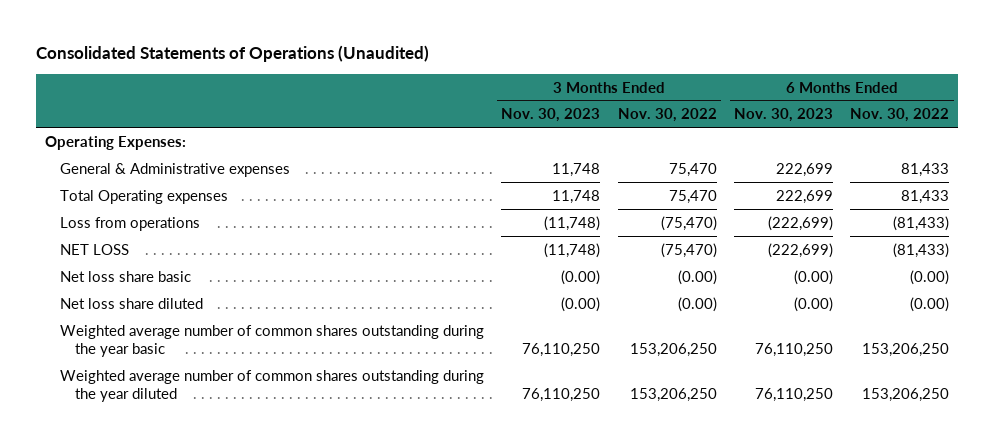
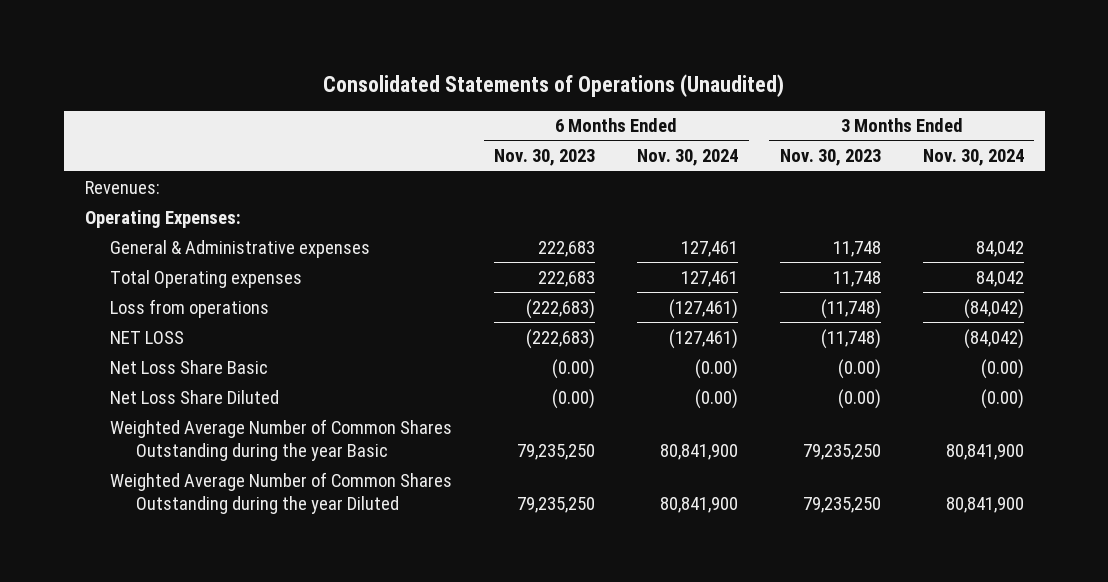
[617,108,717,123] Nov. 30, 2022 -> none
[850,108,950,123] Nov. 30, 2022 -> none
none -> [637,149,739,167] Nov. 30, 2024
none -> [922,149,1024,167] Nov. 30, 2024
none -> [84,180,160,194] Revenues:
[776,162,834,177] 222,699 -> [538,240,596,257] 222,683
[776,189,834,204] 222,699 -> [538,270,596,287] 222,683
[768,215,834,231] (222,699) -> [526,298,596,319] (222,683)
[768,242,834,258] (222,699) -> [526,328,596,349] (222,683)
[59,270,191,282] Net loss share basic -> [110,359,269,374] Net Loss Share Basic
[59,297,203,309] Net loss share diluted -> [110,389,280,404] Net Loss Share Diluted
[59,324,484,358] Weighted average number of common shares outstanding during the year basic -> [110,418,453,461] Weighted Average Number of Common Shares Outstanding during the year Basic
[522,343,601,358] 76,110,250 -> [802,443,881,460] 79,235,250
[755,343,834,358] 76,110,250 -> [517,443,596,460] 79,235,250
[59,369,484,403] Weighted average number of common shares outstanding during the year diluted -> [110,471,453,514] Weighted Average Number of Common Shares Outstanding during the year Diluted
[522,388,601,403] 76,110,250 -> [802,496,881,513] 79,235,250
[755,388,834,403] 76,110,250 -> [517,496,596,513] 79,235,250

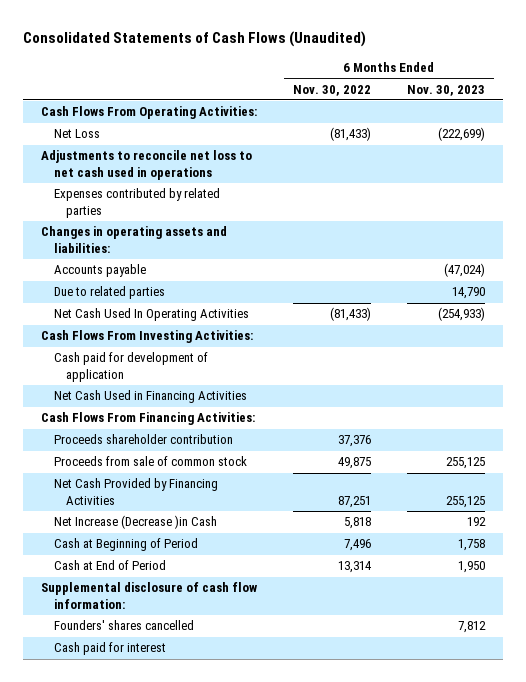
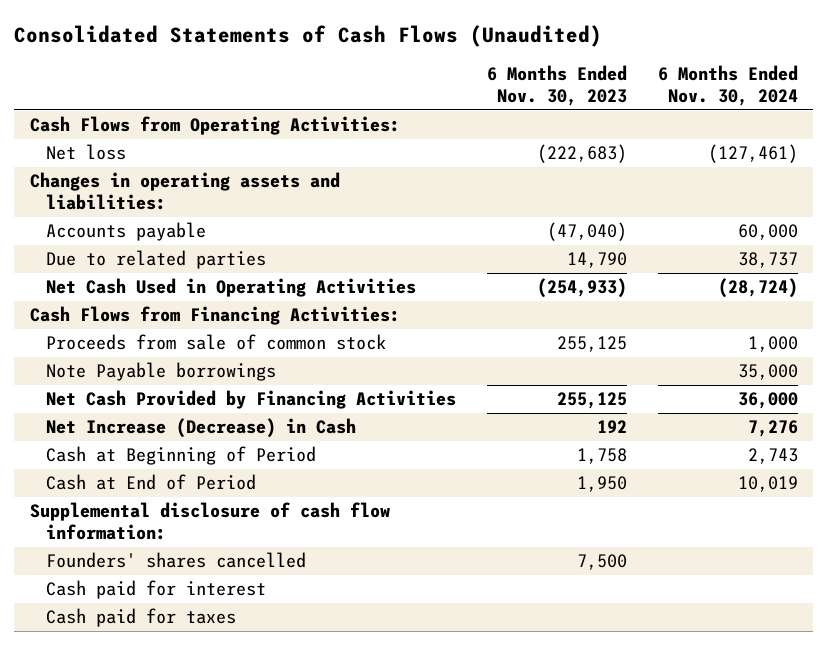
[293,84,372,96] Nov. 30, 2022 -> none
none -> [657,65,798,107] 6 Months Ended Nov. 30, 2024
[40,150,252,181] Adjustments to reconcile net loss to net cash used in operations -> none
[53,188,220,219] Expenses contributed by related parties -> none
[40,106,257,120] Cash Flows From Operating Activities: -> [29,116,400,136] Cash Flows from Operating Activities:
[53,129,100,139] Net Loss -> [45,144,126,161] Net loss
[438,127,486,142] (222,699) -> [536,144,627,164] (222,683)
[444,263,486,278] (47,024) -> [546,222,627,242] (47,040)
[40,330,253,344] Cash Flows From Investing Activities: -> none
[53,352,208,383] Cash paid for development of application -> none
[53,390,247,404] Net Cash Used in Financing Activities -> none
[53,434,233,445] Proceeds shareholder contribution -> none
[53,308,249,322] Net Cash Used In Operating Activities -> [45,278,416,298] Net Cash Used in Operating Activities
[40,412,255,426] Cash Flows From Financing Activities: -> [29,306,400,326] Cash Flows from Financing Activities:
none -> [45,362,276,382] Note Payable borrowings
[53,515,217,530] Net Increase (Decrease )in Cash -> [45,418,356,439] Net Increase (Decrease) in Cash
[458,621,487,634] 7,812 -> [576,554,627,571] 7,500
none -> [45,608,236,628] Cash paid for taxes

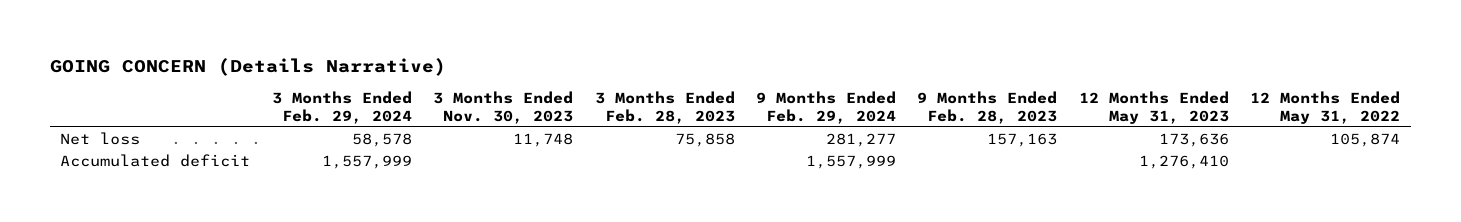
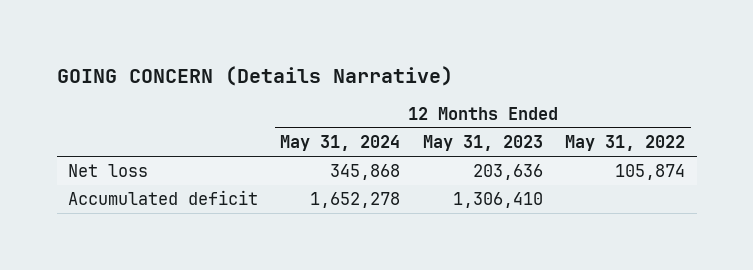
[271,91,412,125] 3 Months Ended Feb. 29, 2024 -> none
[433,91,574,125] 3 Months Ended Nov. 30, 2023 -> none
[594,91,735,125] 3 Months Ended Feb. 28, 2023 -> none
[756,91,897,125] 9 Months Ended Feb. 29, 2024 -> none
[917,91,1058,125] 9 Months Ended Feb. 28, 2023 -> none
none -> [280,135,401,152] May 31, 2024
[1158,132,1229,147] 173,636 -> [472,164,543,181] 203,636
[1138,154,1229,169] 1,276,410 -> [452,192,543,209] 1,306,410

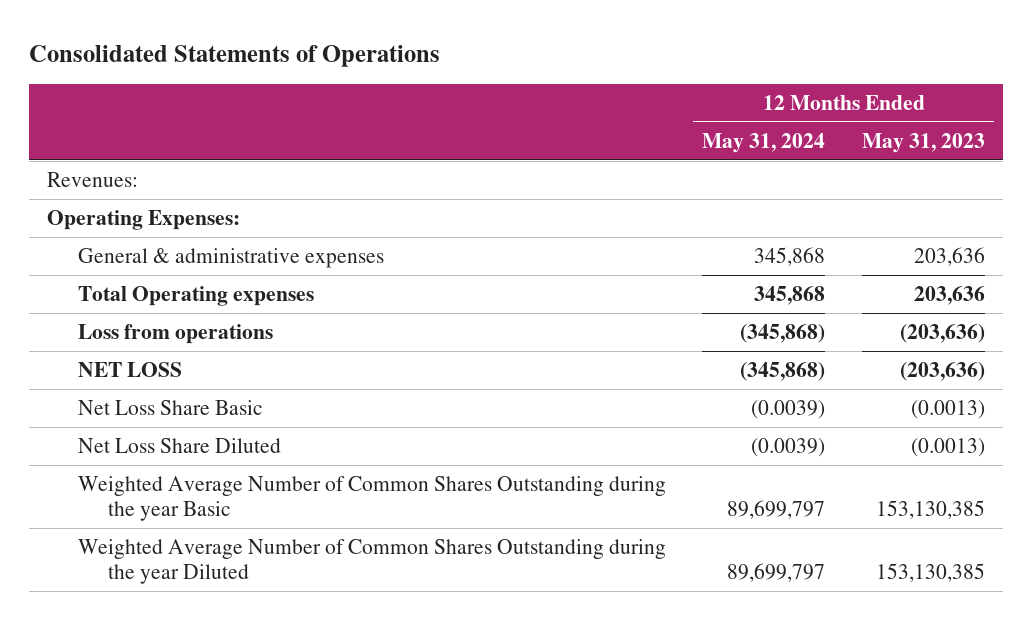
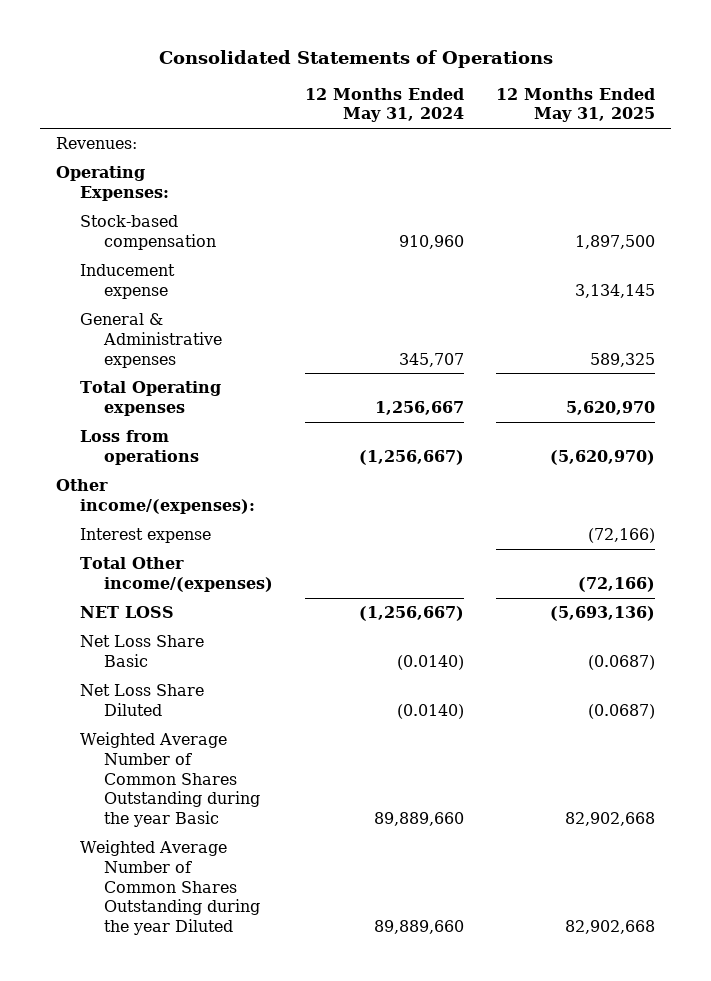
[861,132,985,153] May 31, 2023 -> none
none -> [495,87,655,123] 12 Months Ended May 31, 2025
none -> [80,215,216,250] Stock-based compensation
none -> [80,264,176,299] Inducement expense
[77,248,384,269] General & administrative expenses -> [80,313,222,368] General & Administrative expenses
[754,247,826,267] 345,868 -> [398,352,464,367] 345,707
[754,286,826,306] 345,868 -> [374,400,464,415] 1,256,667
[740,324,826,344] (345,868) -> [358,449,464,465] (1,256,667)
none -> [56,479,256,514] Other income/(expenses):
none -> [80,528,212,544] Interest expense
none -> [80,557,273,592] Total Other income/(expenses)
[740,362,826,382] (345,868) -> [358,606,464,622] (1,256,667)
[751,400,826,420] (0.0039) -> [396,654,464,670] (0.0140)
[751,438,826,458] (0.0039) -> [396,703,464,719] (0.0140)
[727,500,826,520] 89,699,797 -> [373,811,464,826] 89,889,660
[727,563,826,583] 89,699,797 -> [373,919,464,934] 89,889,660

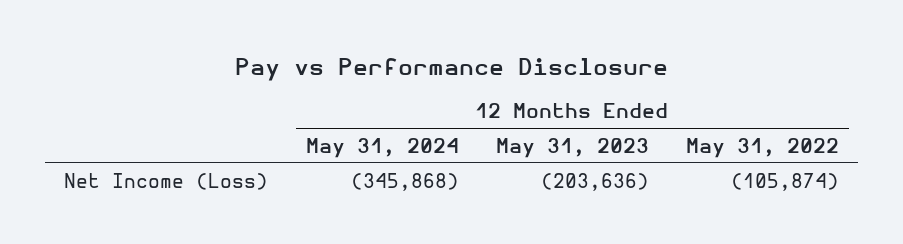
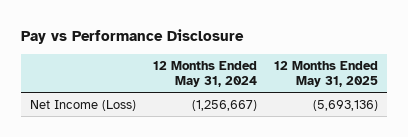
[495,137,649,158] May 31, 2023 -> none
[686,137,840,158] May 31, 2022 -> none
none -> [274,60,379,87] 12 Months Ended May 31, 2025
[350,173,459,192] (345,868) -> [192,99,258,111] (1,256,667)

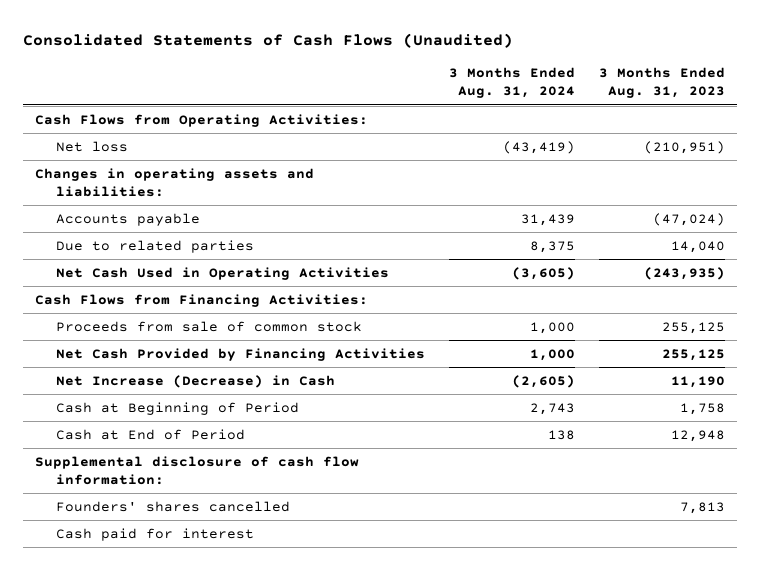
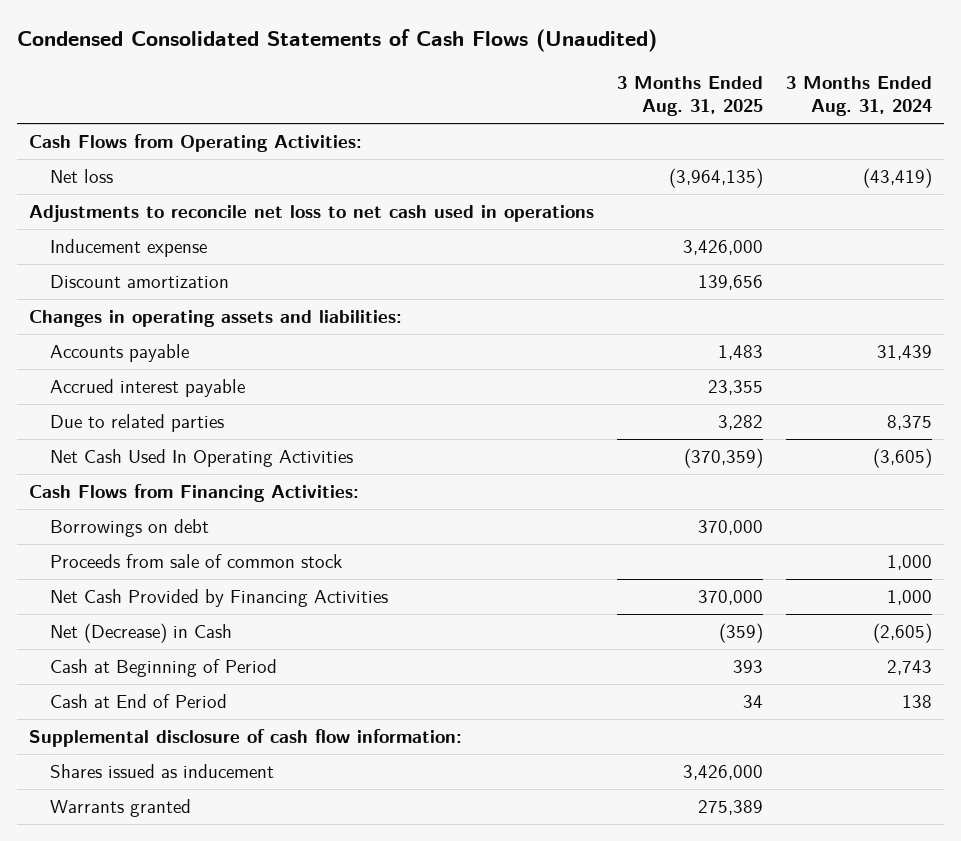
[22,33,513,49] Consolidated Statements of Cash Flows (Unaudited) -> [16,29,657,53] Condensed Consolidated Statements of Cash Flows (Unaudited)
[599,67,726,99] 3 Months Ended Aug. 31, 2023 -> none
none -> [616,76,763,117] 3 Months Ended Aug. 31, 2025
none -> [28,205,594,223] Adjustments to reconcile net loss to net cash used in operations
none -> [49,239,207,258] Inducement expense
none -> [49,275,229,289] Discount amortization
none -> [49,379,245,398] Accrued interest payable
[56,266,390,280] Net Cash Used in Operating Activities -> [49,449,353,468] Net Cash Used In Operating Activities
none -> [49,519,209,538] Borrowings on debt
[56,374,336,388] Net Increase (Decrease) in Cash -> [49,623,232,644] Net (Decrease) in Cash
[56,500,291,512] Founders' shares cancelled -> none
[56,527,255,541] Cash paid for interest -> none
none -> [49,764,274,779] Shares issued as inducement
none -> [49,799,191,818] Warrants granted

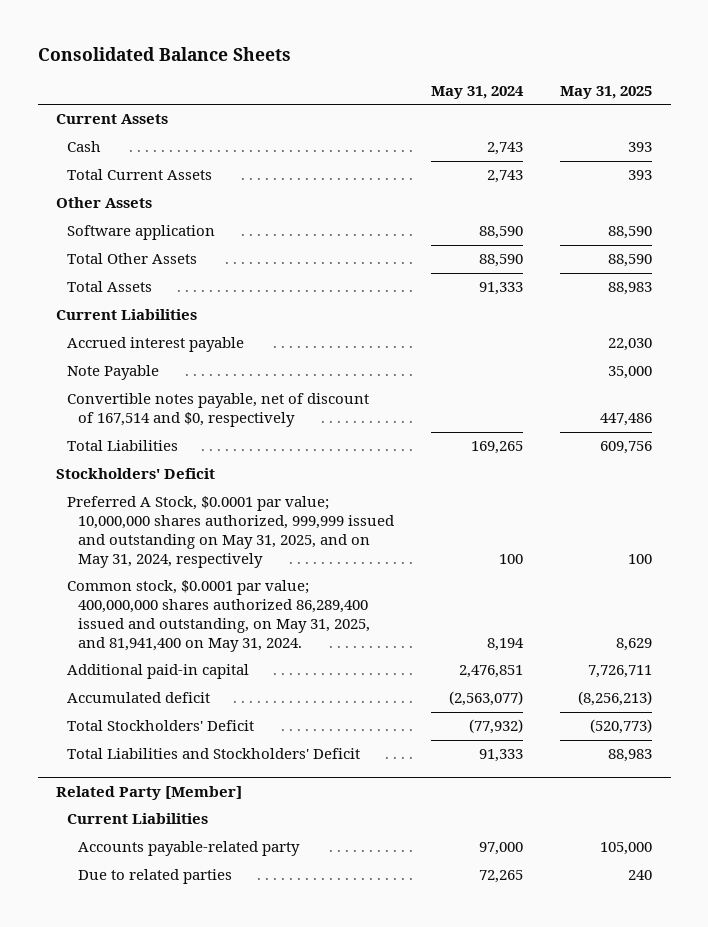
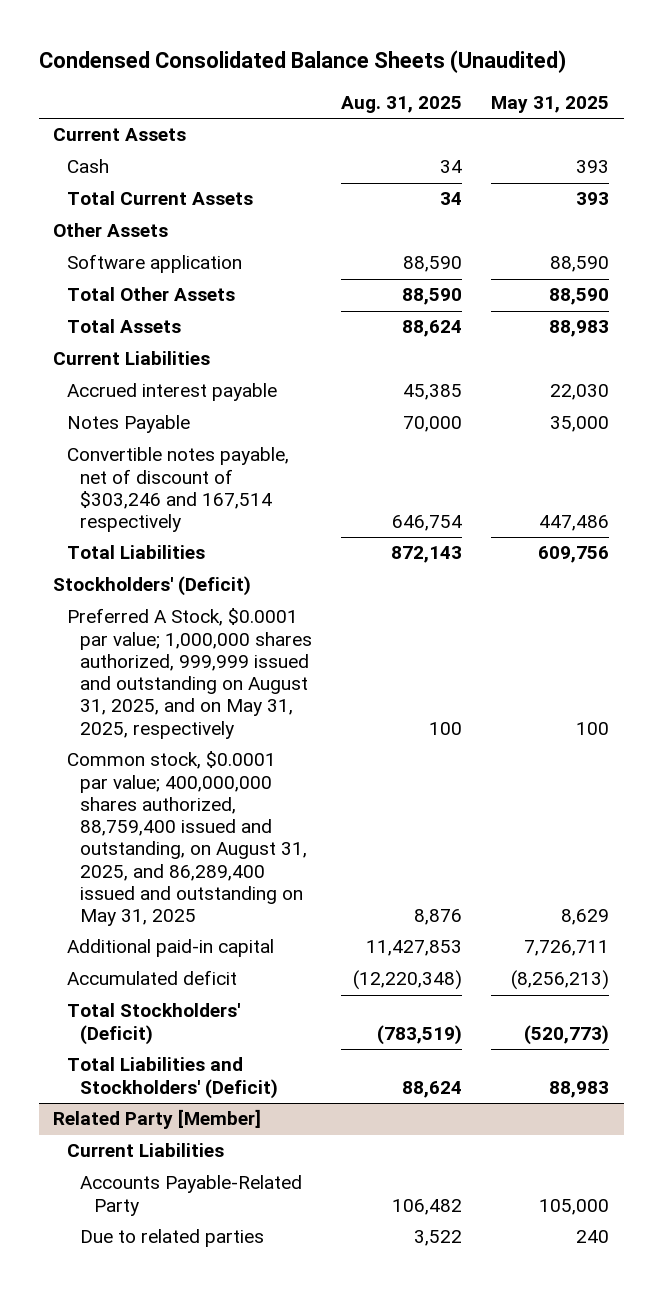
[37,47,291,62] Consolidated Balance Sheets -> [38,49,566,73] Condensed Consolidated Balance Sheets (Unaudited)
[431,85,525,99] May 31, 2024 -> none
none -> [341,96,463,114] Aug. 31, 2025
[67,365,160,381] Note Payable -> [66,415,190,434] Notes Payable
[67,393,370,428] Convertible notes payable, net of discount of 167,514 and $0, respectively -> [66,447,289,533] Convertible notes payable, net of discount of $303,246 and 167,514 respectively
[56,468,216,480] Stockholders' Deficit -> [53,576,252,597] Stockholders' (Deficit)
[67,496,395,568] Preferred A Stock, $0.0001 par value; 10,000,000 shares authorized, 999,999 issued and outstanding on May 31, 2025, and on May 31, 2024, respectively -> [66,608,313,739] Preferred A Stock, $0.0001 par value; 1,000,000 shares authorized, 999,999 issued and outstanding on August 31, 2025, and on May 31, 2025, respectively
[67,580,371,652] Common stock, $0.0001 par value; 400,000,000 shares authorized 86,289,400 issued and outstanding, on May 31, 2025, and 81,941,400 on May 31, 2024. -> [66,751,308,926] Common stock, $0.0001 par value; 400,000,000 shares authorized, 88,759,400 issued and outstanding, on August 31, 2025, and 86,289,400 issued and outstanding on May 31, 2025
[67,720,255,732] Total Stockholders' Deficit -> [66,1003,240,1045] Total Stockholders' (Deficit)
[67,748,361,760] Total Liabilities and Stockholders' Deficit -> [66,1057,279,1099] Total Liabilities and Stockholders' (Deficit)
[78,841,301,857] Accounts payable-related party -> [80,1175,303,1216] Accounts Payable-Related Party

